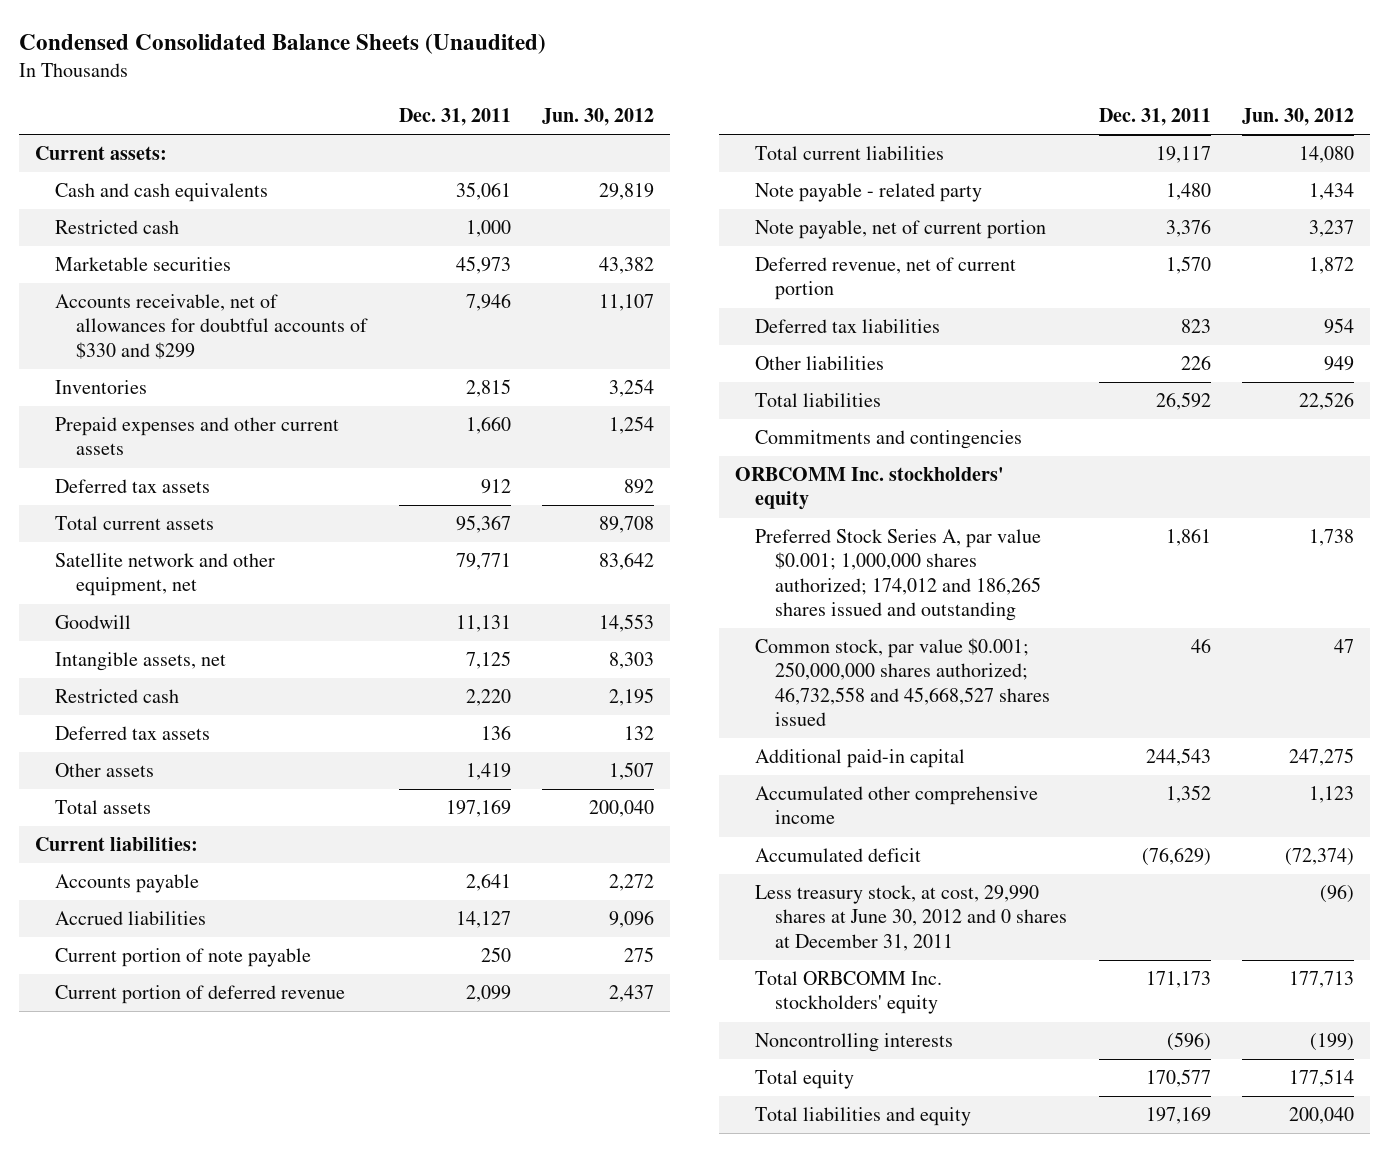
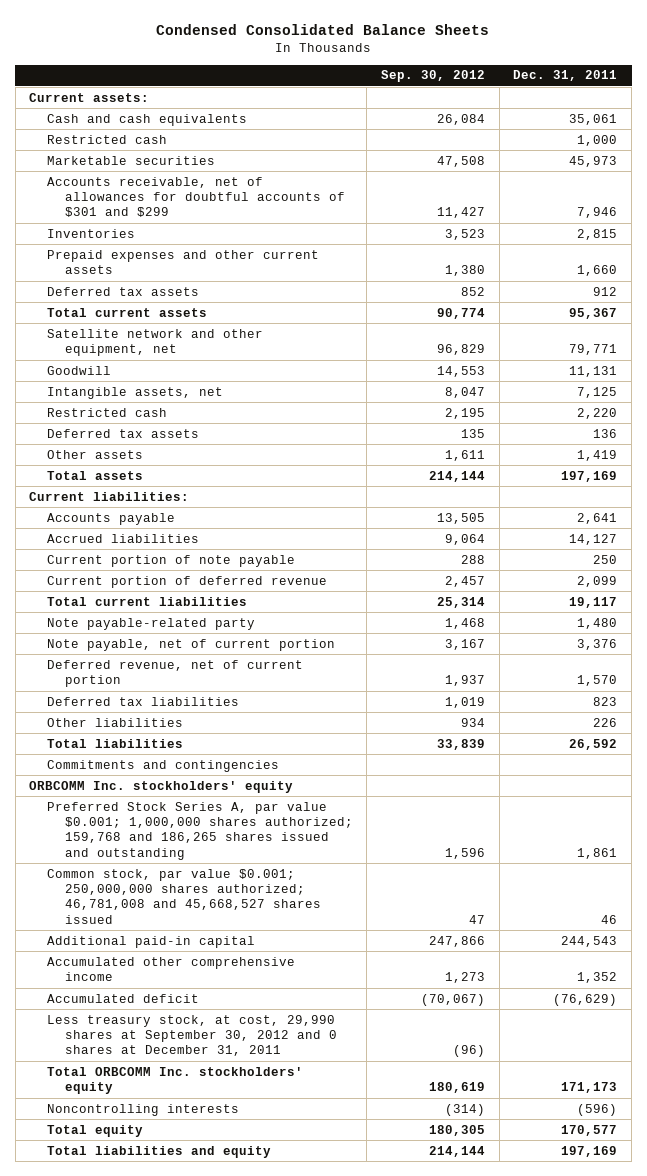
[19,34,547,55] Condensed Consolidated Balance Sheets (Unaudited) -> [156,23,490,35] Condensed Consolidated Balance Sheets
[541,108,654,127] Jun. 30, 2012 -> none
none -> [381,70,486,83] Sep. 30, 2012
[55,294,368,359] Accounts receivable, net of allowances for doubtful accounts of $330 and $299 -> [46,176,345,218] Accounts receivable, net of allowances for doubtful accounts of $301 and $299
[755,183,983,203] Note payable - related party -> [46,617,255,630] Note payable-related party
[755,529,1042,621] Preferred Stock Series A, par value $0.001; 1,000,000 shares authorized; 174,012 and 186,265 shares issued and outstanding -> [46,801,353,860] Preferred Stock Series A, par value $0.001; 1,000,000 shares authorized; 159,768 and 186,265 shares issued and outstanding
[755,638,1051,726] Common stock, par value $0.001; 250,000,000 shares authorized; 46,732,558 and 45,668,527 shares issued -> [46,868,321,924] Common stock, par value $0.001; 250,000,000 shares authorized; 46,781,008 and 45,668,527 shares issued
[755,885,1068,951] Less treasury stock, at cost, 29,990 shares at June 30, 2012 and 0 shares at December 31, 2011 -> [46,1014,337,1057] Less treasury stock, at cost, 29,990 shares at September 30, 2012 and 0 shares at December 31, 2011

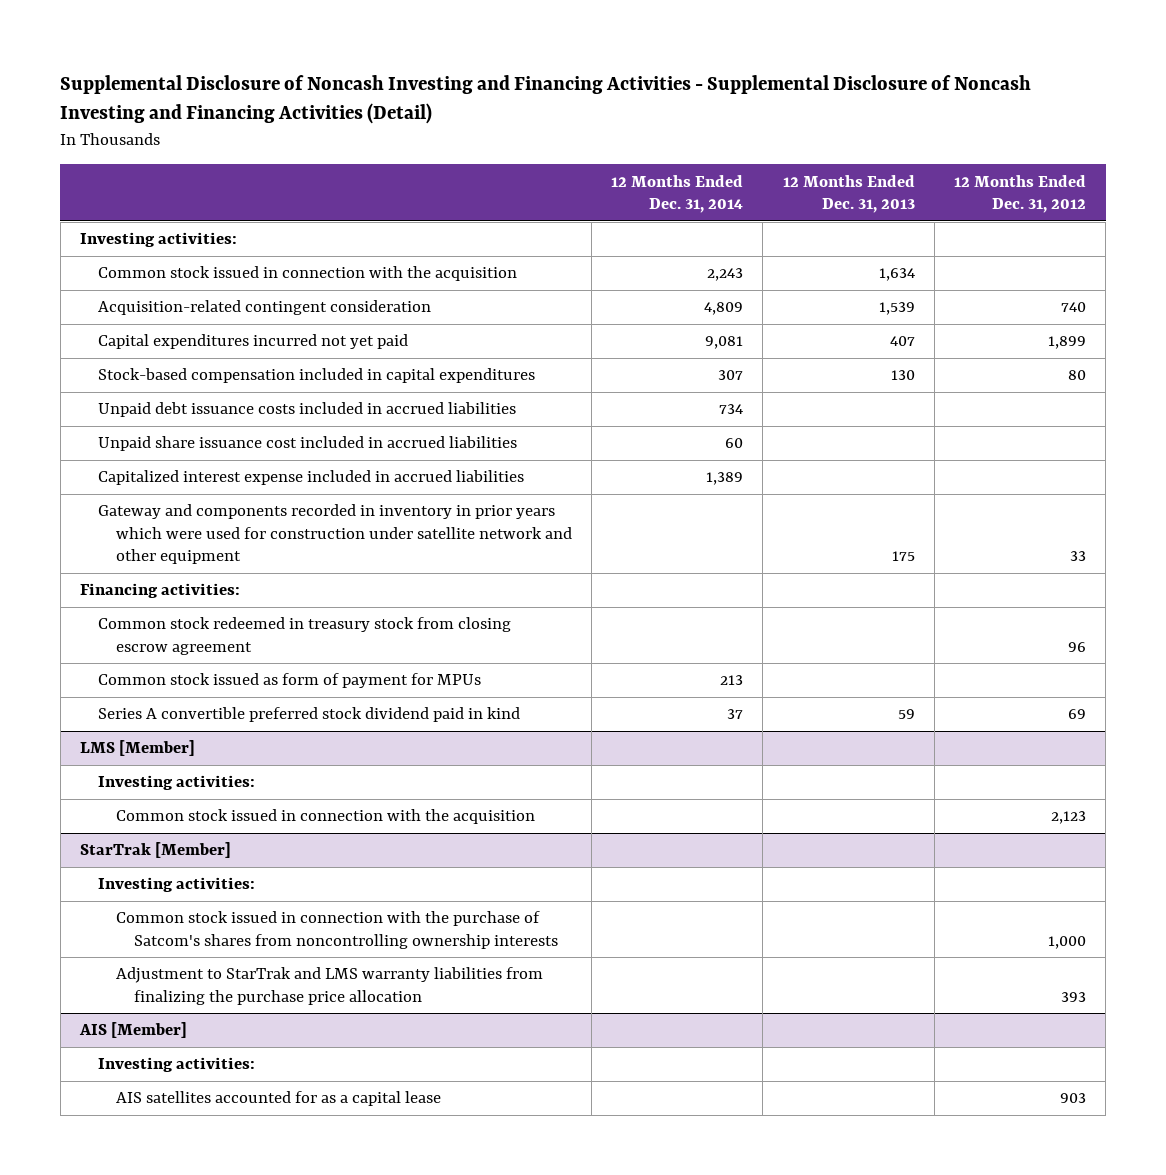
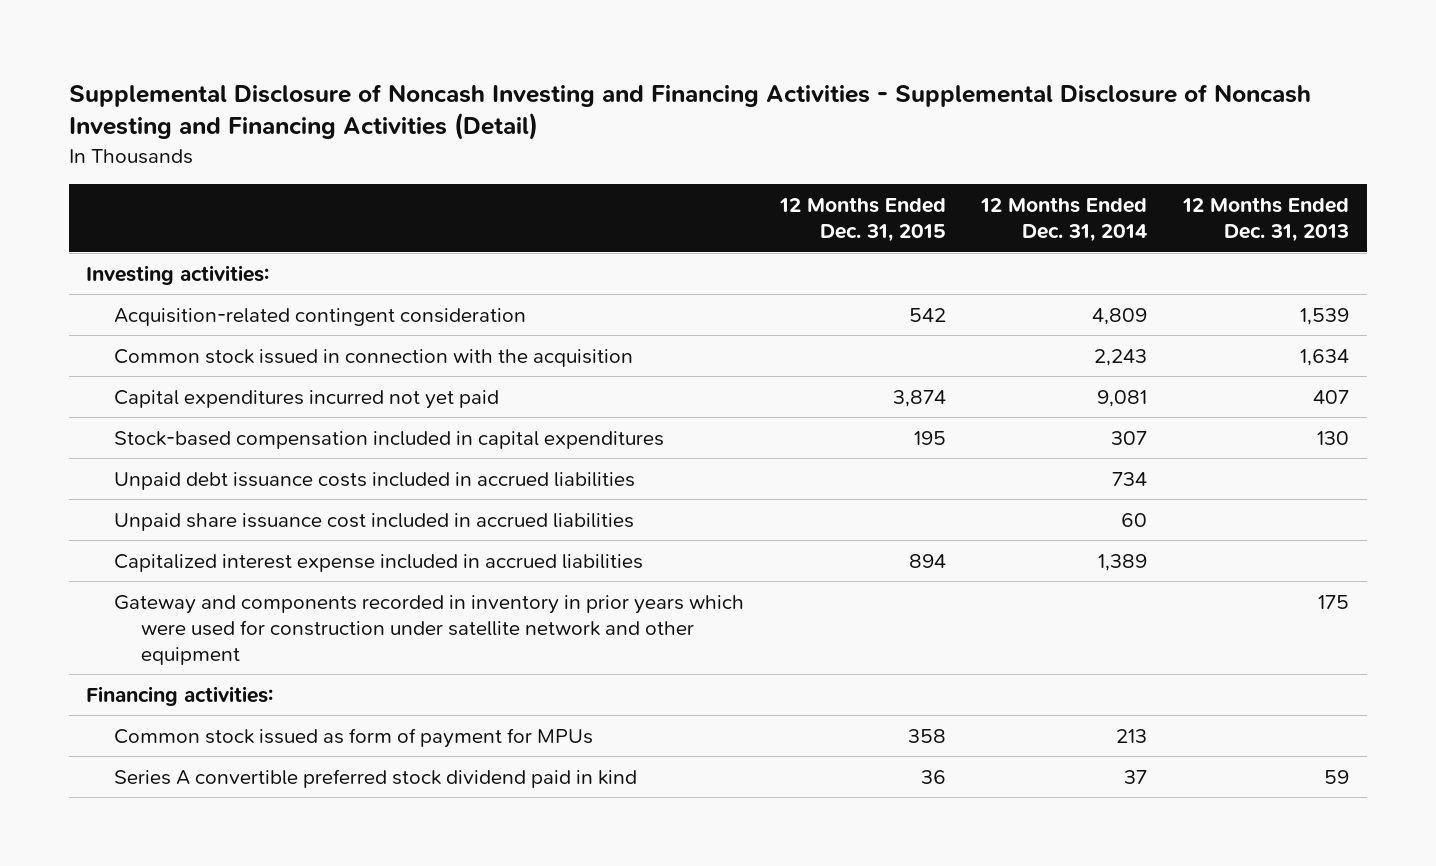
[954,174,1087,214] 12 Months Ended Dec. 31, 2012 -> none
none -> [778,197,946,243] 12 Months Ended Dec. 31, 2015
[97,266,517,282] Common stock issued in connection with the acquisition -> [113,348,633,367] Common stock issued in connection with the acquisition
[97,617,511,655] Common stock redeemed in treasury stock from closing escrow agreement -> none
[80,740,196,757] LMS [Member] -> none
[97,775,255,791] Investing activities: -> none
[115,809,535,825] Common stock issued in connection with the acquisition -> none
[80,842,232,859] StarTrak [Member] -> none
[97,877,255,893] Investing activities: -> none
[115,911,558,949] Common stock issued in connection with the purchase of Satcom's shares from noncontrolling ownership interests -> none
[115,967,543,1005] Adjustment to StarTrak and LMS warranty liabilities from finalizing the purchase price allocation -> none
[79,1022,188,1039] AIS [Member] -> none
[97,1057,255,1073] Investing activities: -> none
[115,1091,441,1107] AIS satellites accounted for as a capital lease -> none

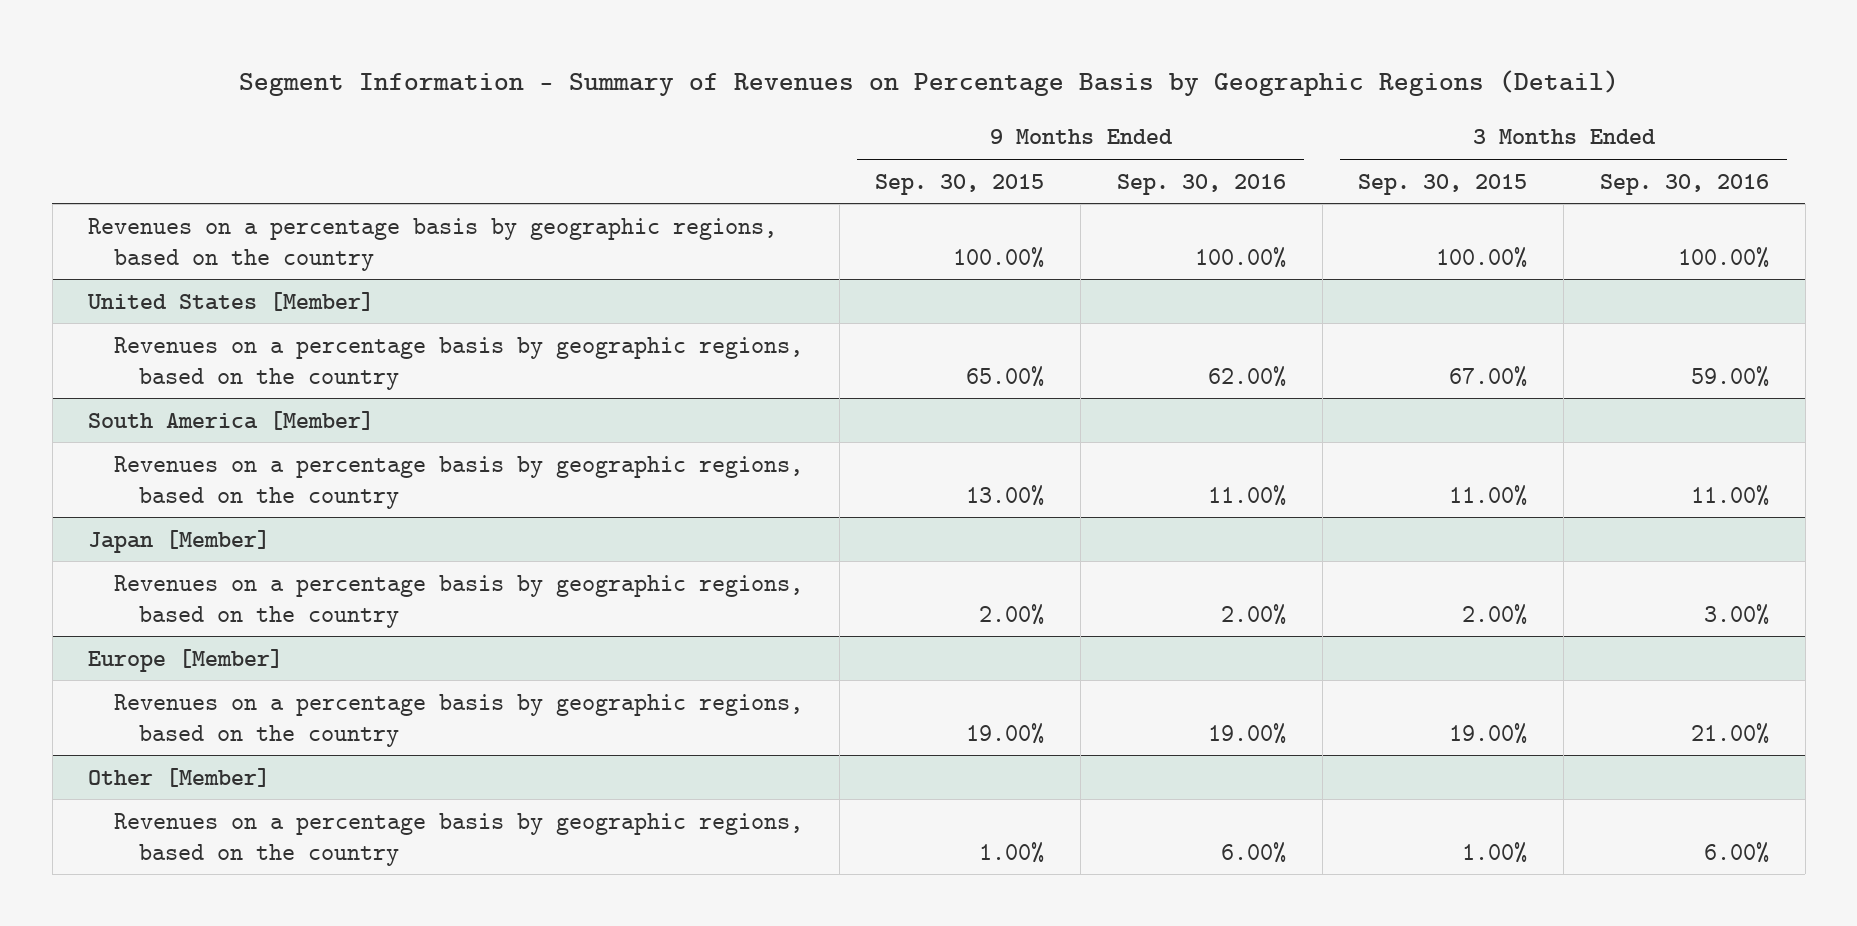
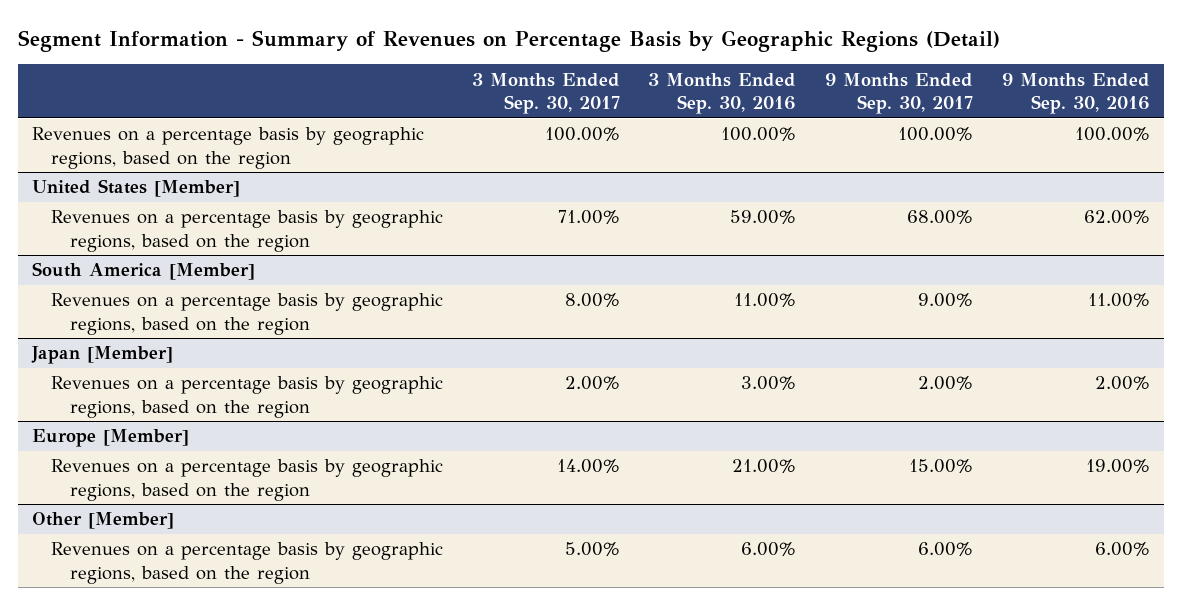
[875,173,1045,195] Sep. 30, 2015 -> none
[1358,173,1528,195] Sep. 30, 2015 -> none
none -> [471,72,620,114] 3 Months Ended Sep. 30, 2017
none -> [824,72,973,114] 9 Months Ended Sep. 30, 2017
[88,217,778,271] Revenues on a percentage basis by geographic regions, based on the country -> [32,127,425,169] Revenues on a percentage basis by geographic regions, based on the region
[113,336,803,390] Revenues on a percentage basis by geographic regions, based on the country -> [50,210,443,252] Revenues on a percentage basis by geographic regions, based on the region
[113,455,803,509] Revenues on a percentage basis by geographic regions, based on the country -> [50,293,443,335] Revenues on a percentage basis by geographic regions, based on the region
[113,574,803,628] Revenues on a percentage basis by geographic regions, based on the country -> [50,376,443,418] Revenues on a percentage basis by geographic regions, based on the region
[113,693,803,747] Revenues on a percentage basis by geographic regions, based on the country -> [50,459,443,501] Revenues on a percentage basis by geographic regions, based on the region
[113,812,803,866] Revenues on a percentage basis by geographic regions, based on the country -> [50,542,443,584] Revenues on a percentage basis by geographic regions, based on the region

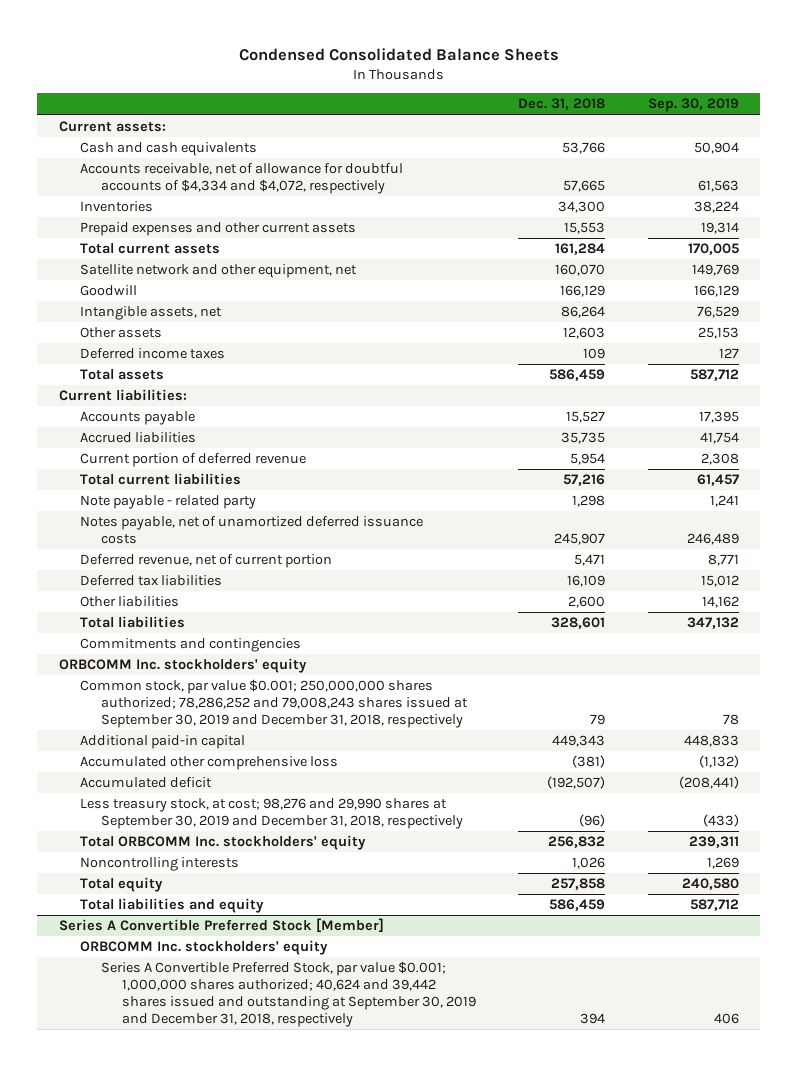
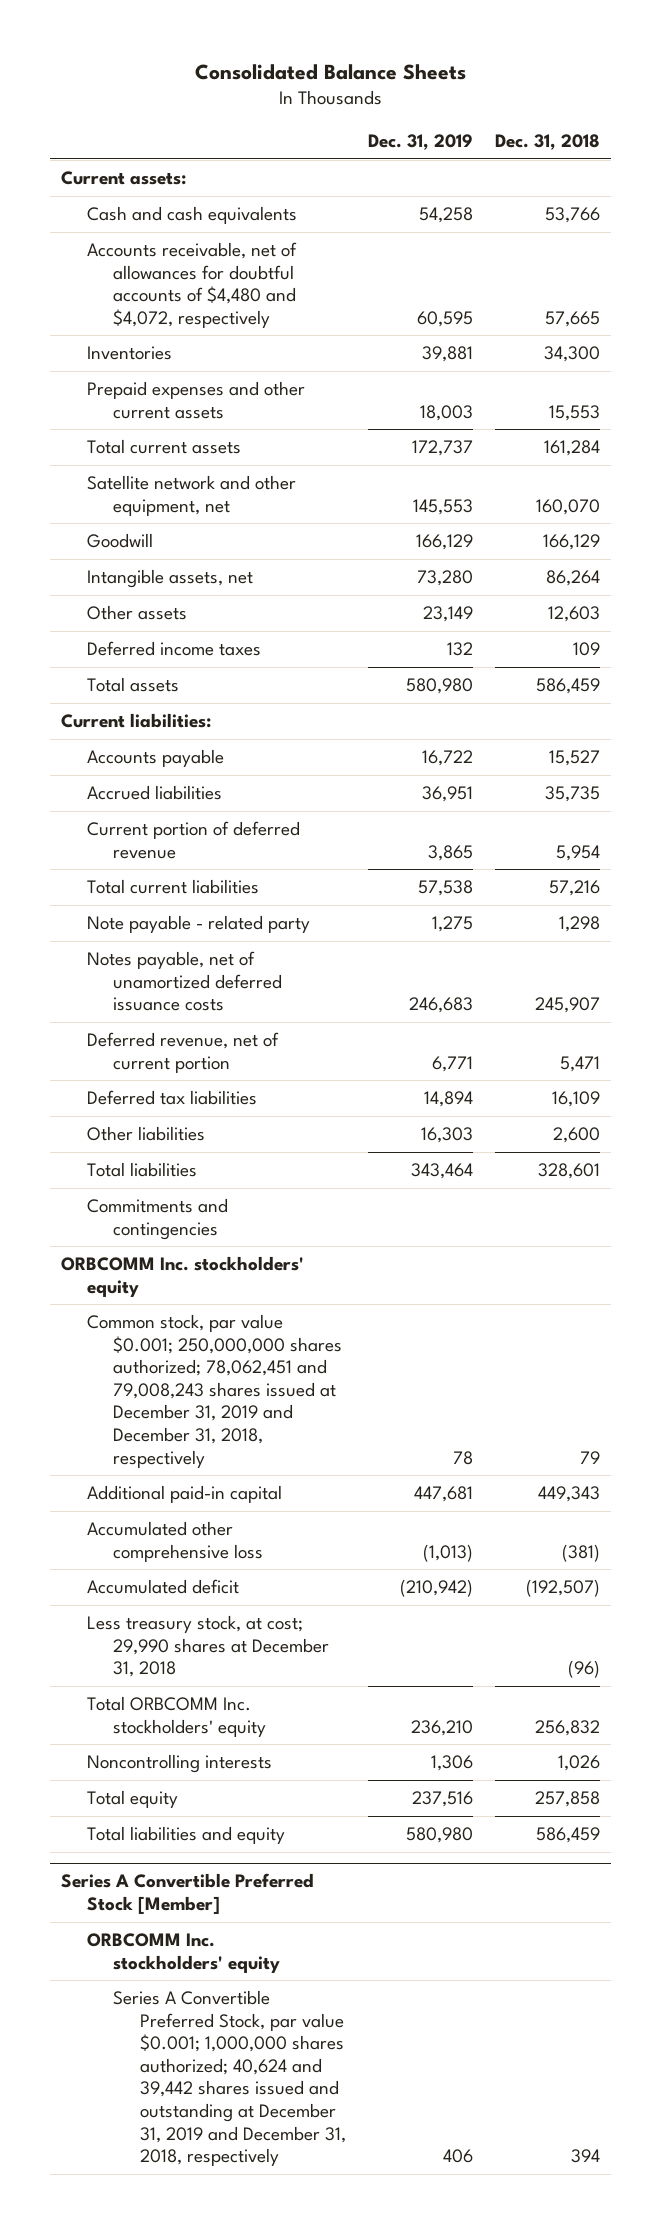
[238,47,559,61] Condensed Consolidated Balance Sheets -> [194,63,466,80] Consolidated Balance Sheets
[648,98,740,113] Sep. 30, 2019 -> none
none -> [368,134,474,151] Dec. 31, 2019
[79,163,403,195] Accounts receivable, net of allowance for doubtful accounts of $4,334 and $4,072, respectively -> [87,242,298,328] Accounts receivable, net of allowances for doubtful accounts of $4,480 and $4,072, respectively
[79,679,468,728] Common stock, par value $0.001; 250,000,000 shares authorized; 78,286,252 and 79,008,243 shares issued at September 30, 2019 and December 31, 2018, respectively -> [87,1314,343,1468] Common stock, par value $0.001; 250,000,000 shares authorized; 78,062,451 and 79,008,243 shares issued at December 31, 2019 and December 31, 2018, respectively
[79,798,463,830] Less treasury stock, at cost; 98,276 and 29,990 shares at September 30, 2019 and December 31, 2018, respectively -> [87,1615,330,1678] Less treasury stock, at cost; 29,990 shares at December 31, 2018
[100,961,476,1027] Series A Convertible Preferred Stock, par value $0.001; 1,000,000 shares authorized; 40,624 and 39,442 shares issued and outstanding at September 30, 2019 and December 31, 2018, respectively -> [113,1990,346,2167] Series A Convertible Preferred Stock, par value $0.001; 1,000,000 shares authorized; 40,624 and 39,442 shares issued and outstanding at December 31, 2019 and December 31, 2018, respectively

